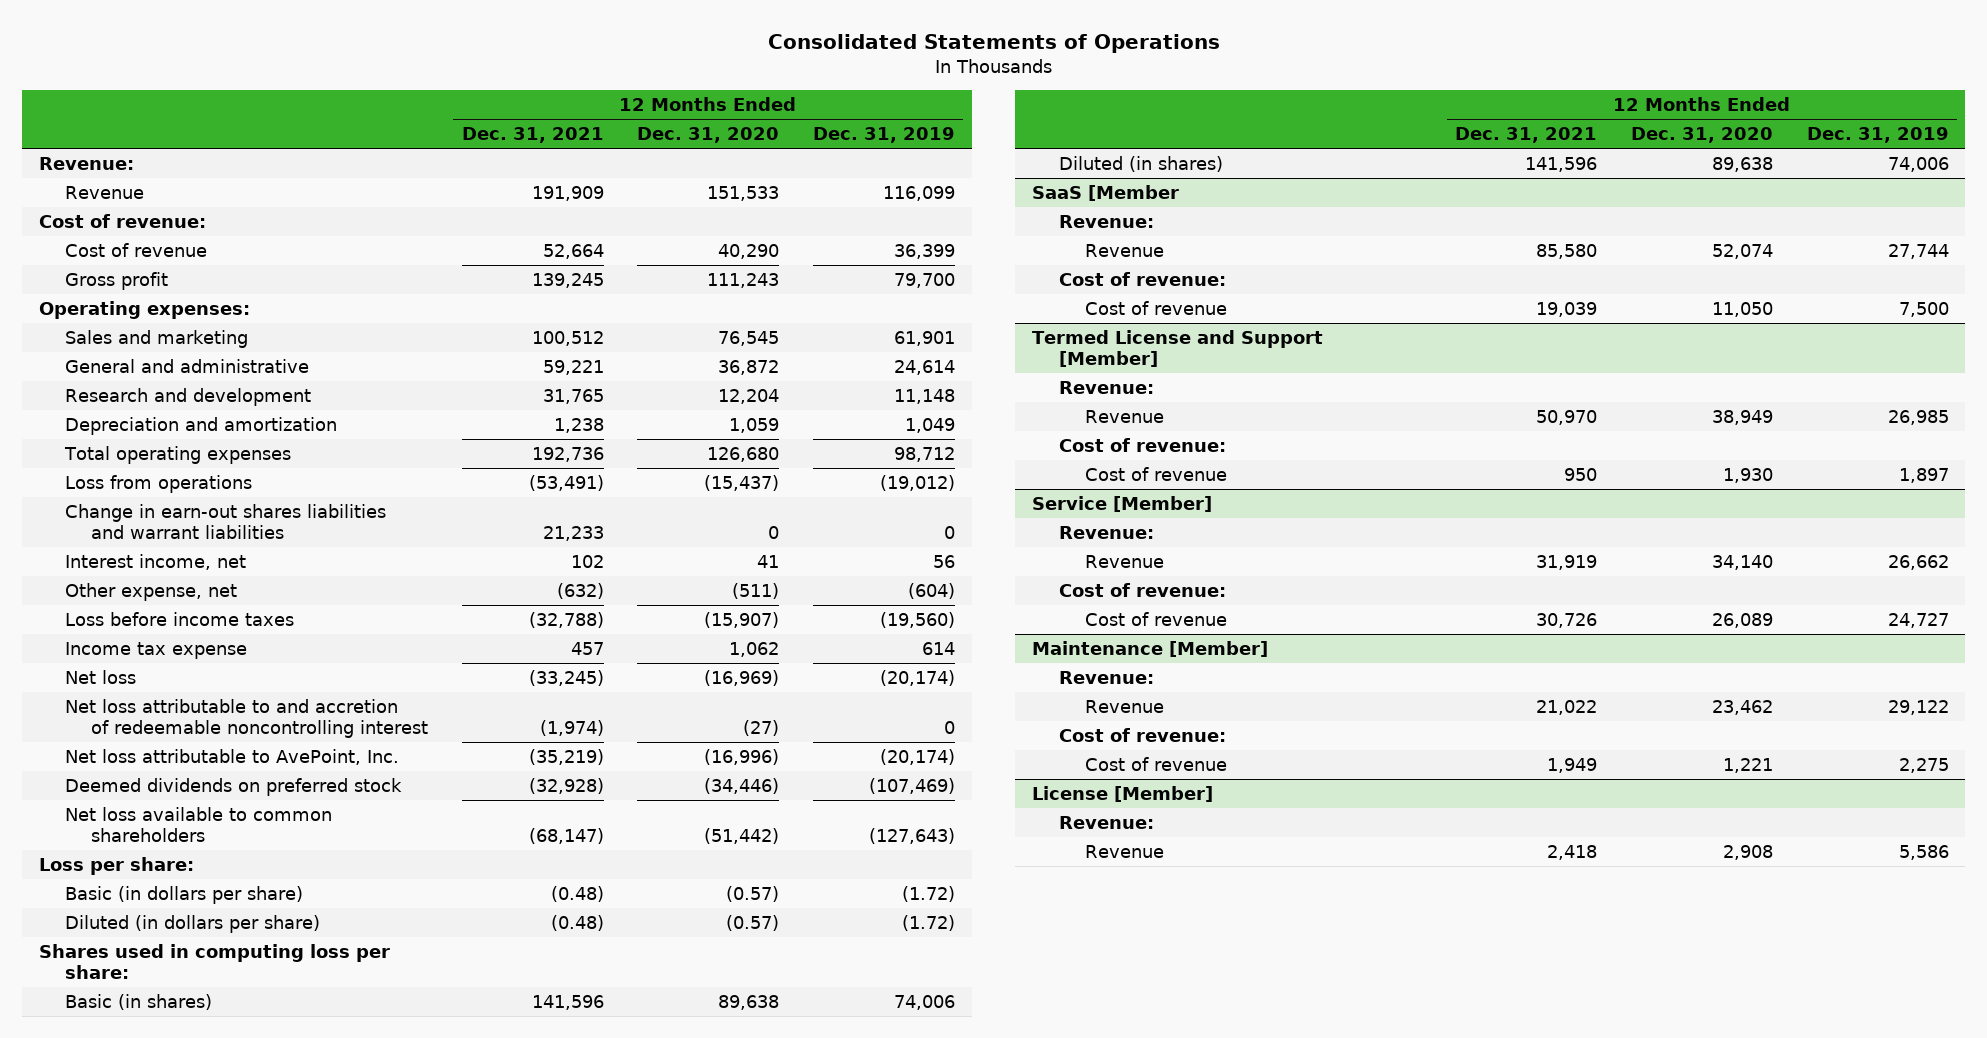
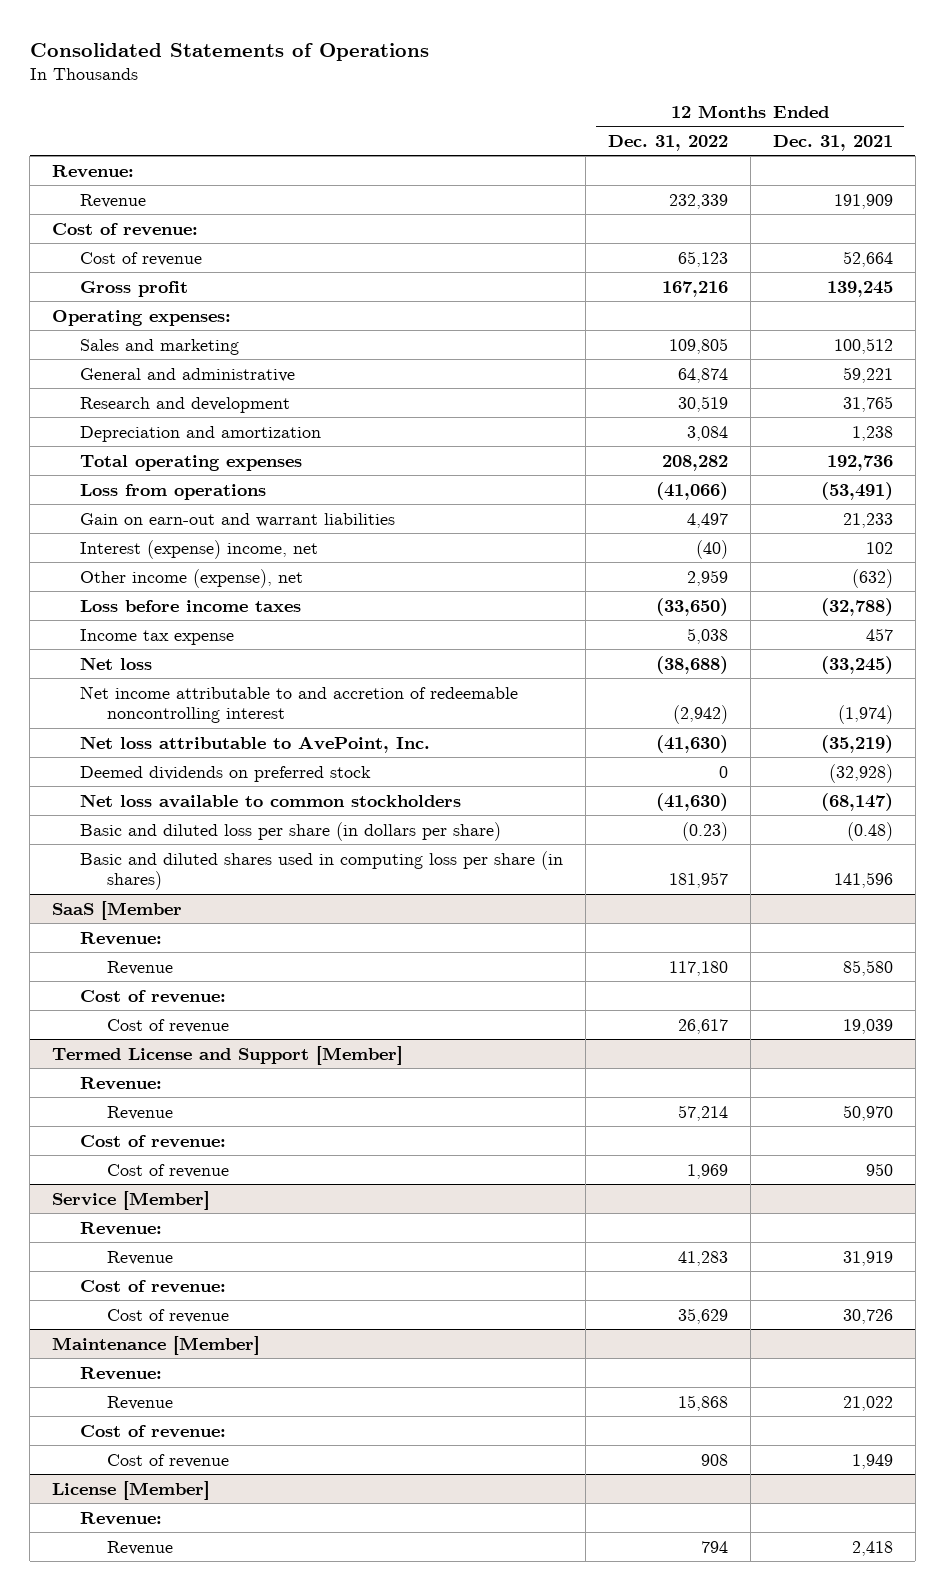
[637,127,780,144] Dec. 31, 2020 -> none
[812,127,955,144] Dec. 31, 2019 -> none
none -> [607,134,728,151] Dec. 31, 2022
[64,503,386,540] Change in earn-out shares liabilities and warrant liabilities -> [79,512,395,527] Gain on earn-out and warrant liabilities
[64,553,246,570] Interest income, net -> [79,539,318,559] Interest (expense) income, net
[64,582,237,601] Other expense, net -> [79,568,303,588] Other income (expense), net
[64,698,429,739] Net loss attributable to and accretion of redeemable noncontrolling interest -> [79,685,518,724] Net income attributable to and accretion of redeemable noncontrolling interest
[38,856,194,875] Loss per share: -> none
[64,914,320,933] Diluted (in dollars per share) -> none
[38,943,390,980] Shares used in computing loss per share: -> none
[1058,155,1223,172] Diluted (in shares) -> none
[64,806,332,843] Net loss available to common shareholders -> [79,793,461,808] Net loss available to common stockholders
[64,885,303,904] Basic (in dollars per share) -> [79,821,501,841] Basic and diluted loss per share (in dollars per share)
[64,993,212,1010] Basic (in shares) -> [79,850,563,891] Basic and diluted shares used in computing loss per share (in shares)

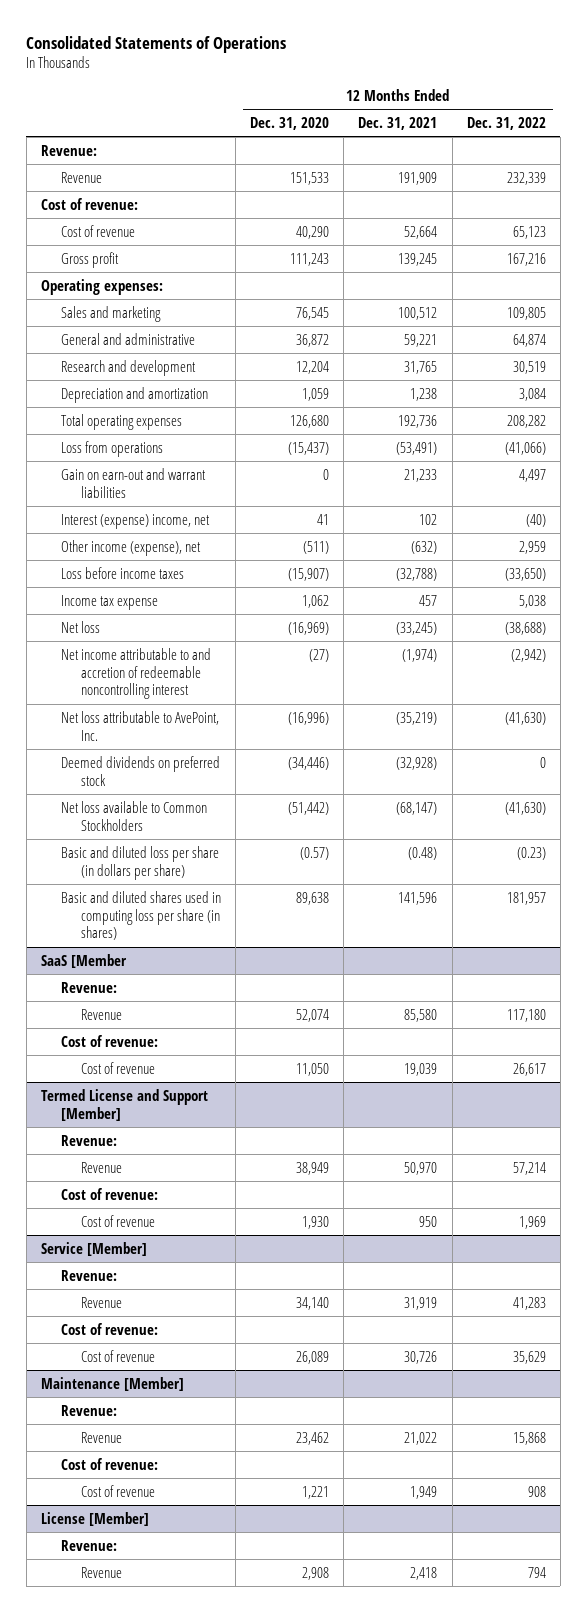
none -> [250,117,330,131] Dec. 31, 2020
[79,793,461,808] Net loss available to common stockholders -> [60,800,207,831] Net loss available to Common Stockholders

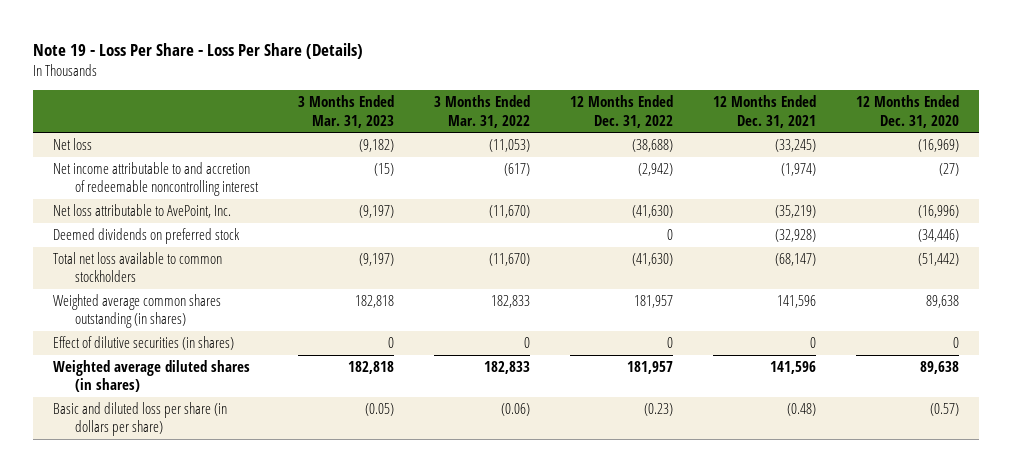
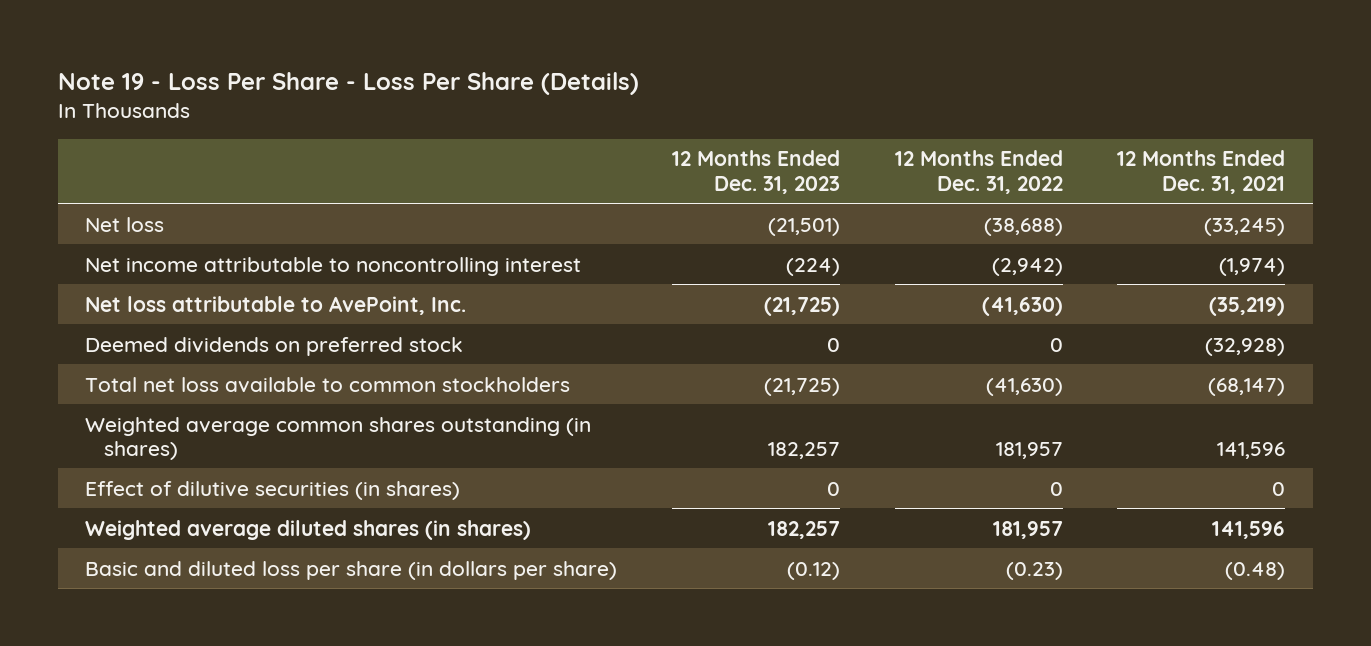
[298,95,395,128] 3 Months Ended Mar. 31, 2023 -> none
[434,95,531,128] 3 Months Ended Mar. 31, 2022 -> none
[855,95,959,128] 12 Months Ended Dec. 31, 2020 -> none
none -> [671,150,840,194] 12 Months Ended Dec. 31, 2023
[52,162,260,197] Net income attributable to and accretion of redeemable noncontrolling interest -> [85,256,582,276] Net income attributable to noncontrolling interest

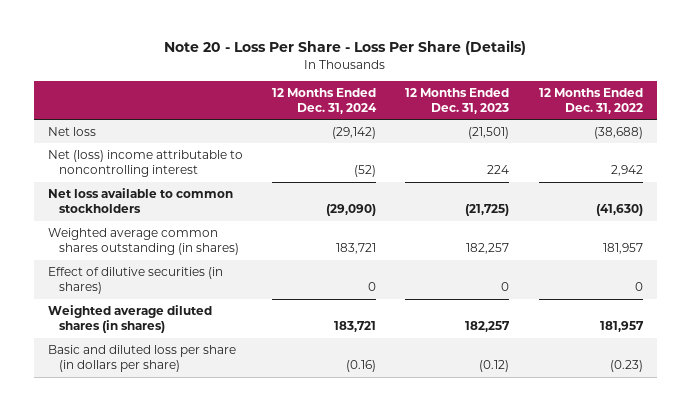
[57,72,639,96] Note 19 - Loss Per Share - Loss Per Share (Details) -> [164,40,527,56] Note 20 - Loss Per Share - Loss Per Share (Details)
[1117,150,1286,194] 12 Months Ended Dec. 31, 2021 -> none
none -> [272,87,378,114] 12 Months Ended Dec. 31, 2024
[85,295,467,315] Net loss attributable to AvePoint, Inc. -> none
[85,336,464,356] Deemed dividends on preferred stock -> none
[85,256,582,276] Net income attributable to noncontrolling interest -> [48,149,244,178] Net (loss) income attributable to noncontrolling interest
[785,257,840,276] (224) -> [487,165,510,175] 224
[991,257,1063,276] (2,942) -> [610,165,643,177] 2,942
[85,376,571,393] Total net loss available to common stockholders -> [48,187,234,214] Net loss available to common stockholders

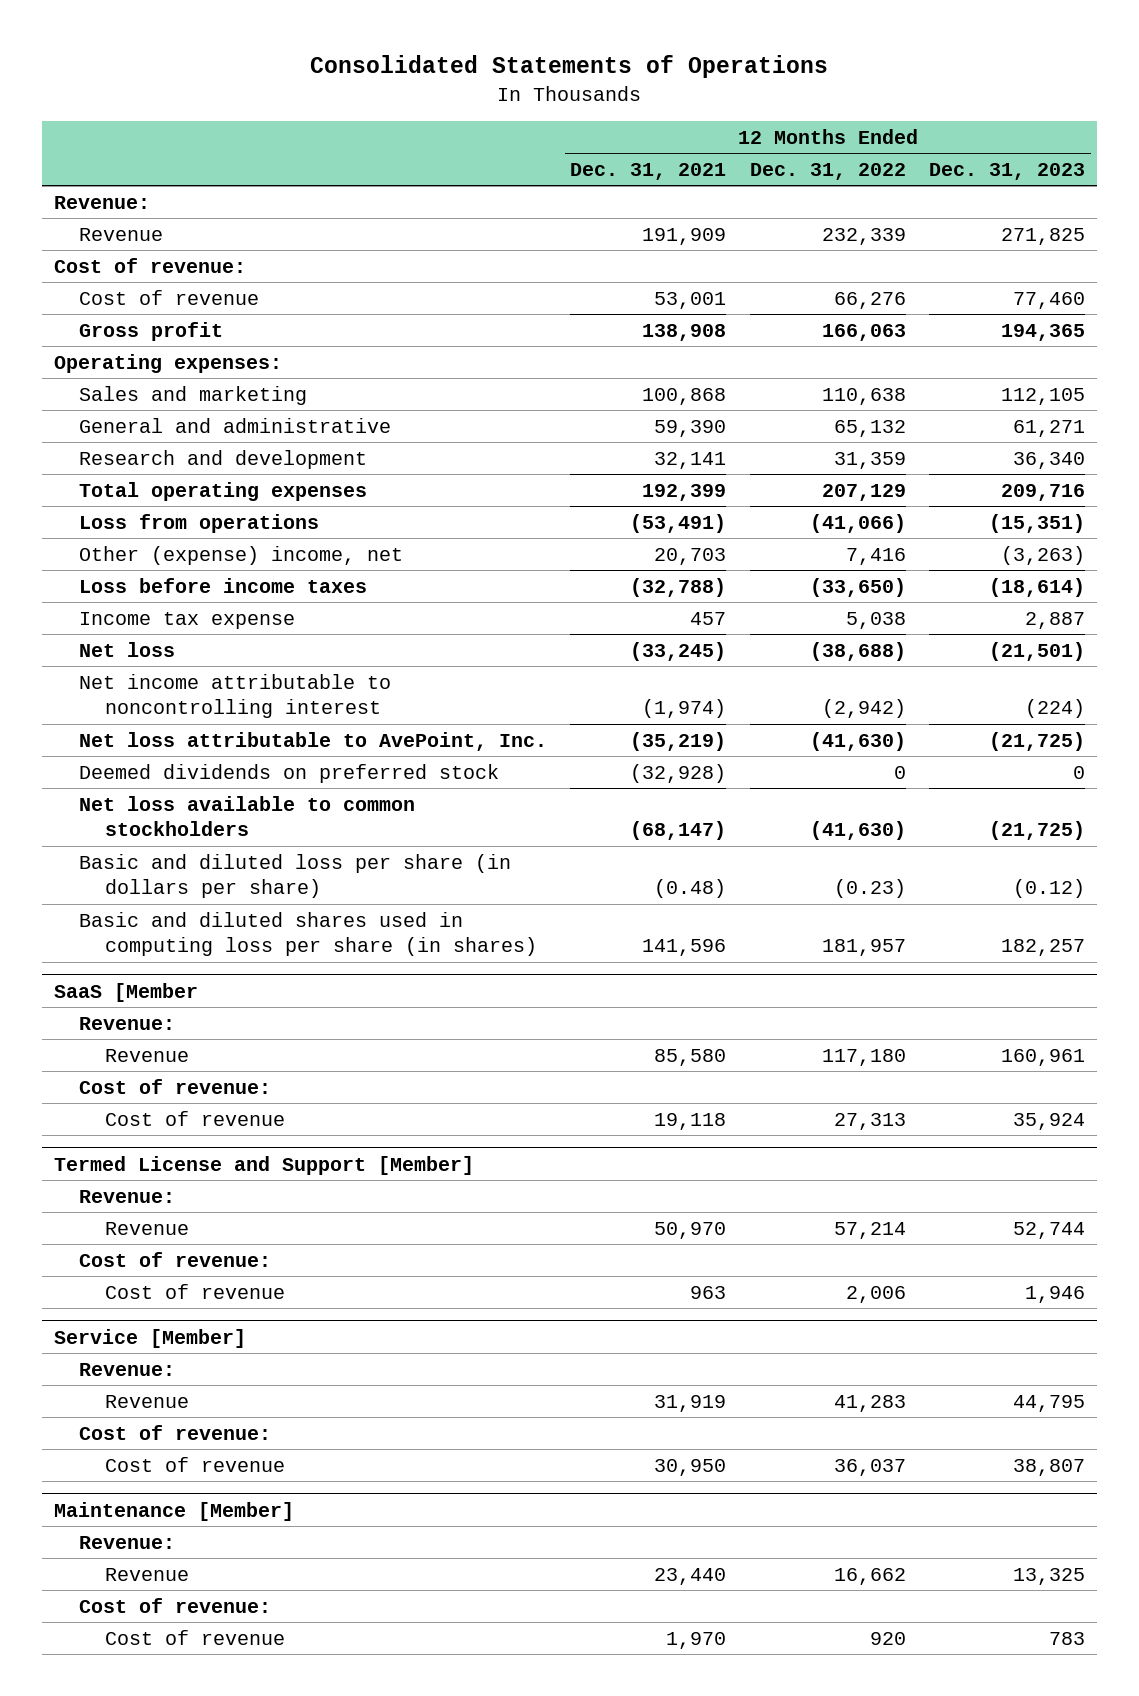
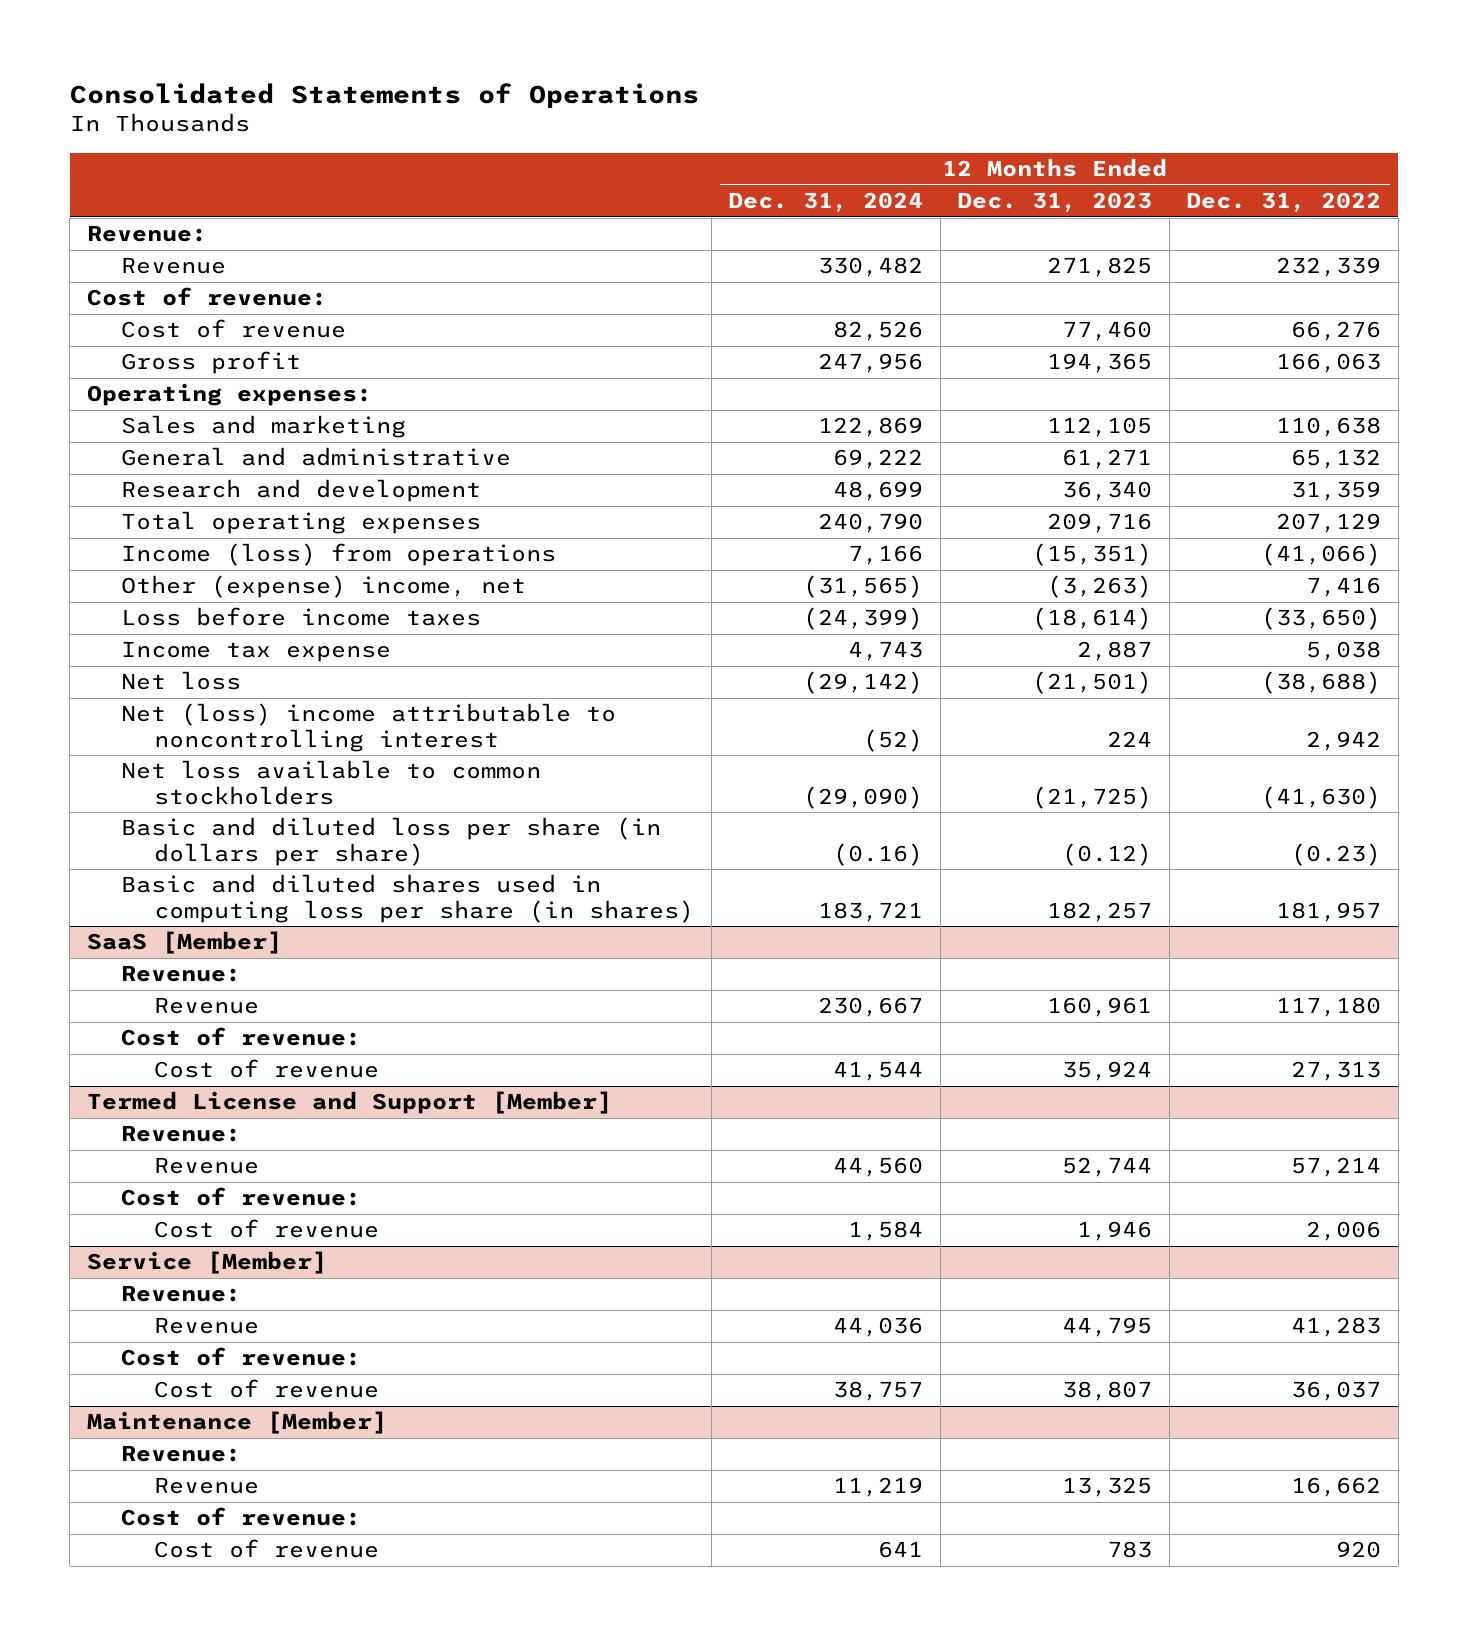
[570,162,727,180] Dec. 31, 2021 -> none
none -> [728,192,924,213] Dec. 31, 2024
[79,513,320,533] Loss from operations -> [120,543,556,567] Income (loss) from operations
[79,731,548,751] Net loss attributable to AvePoint, Inc. -> none
[79,763,500,783] Deemed dividends on preferred stock -> none
[79,673,392,719] Net income attributable to noncontrolling interest -> [120,703,616,752] Net (loss) income attributable to noncontrolling interest
[821,699,906,719] (2,942) -> [1306,730,1382,751] 2,942
[1025,699,1086,719] (224) -> [1107,730,1153,747] 224
[53,982,198,1002] SaaS [Member -> [86,931,282,955] SaaS [Member]

